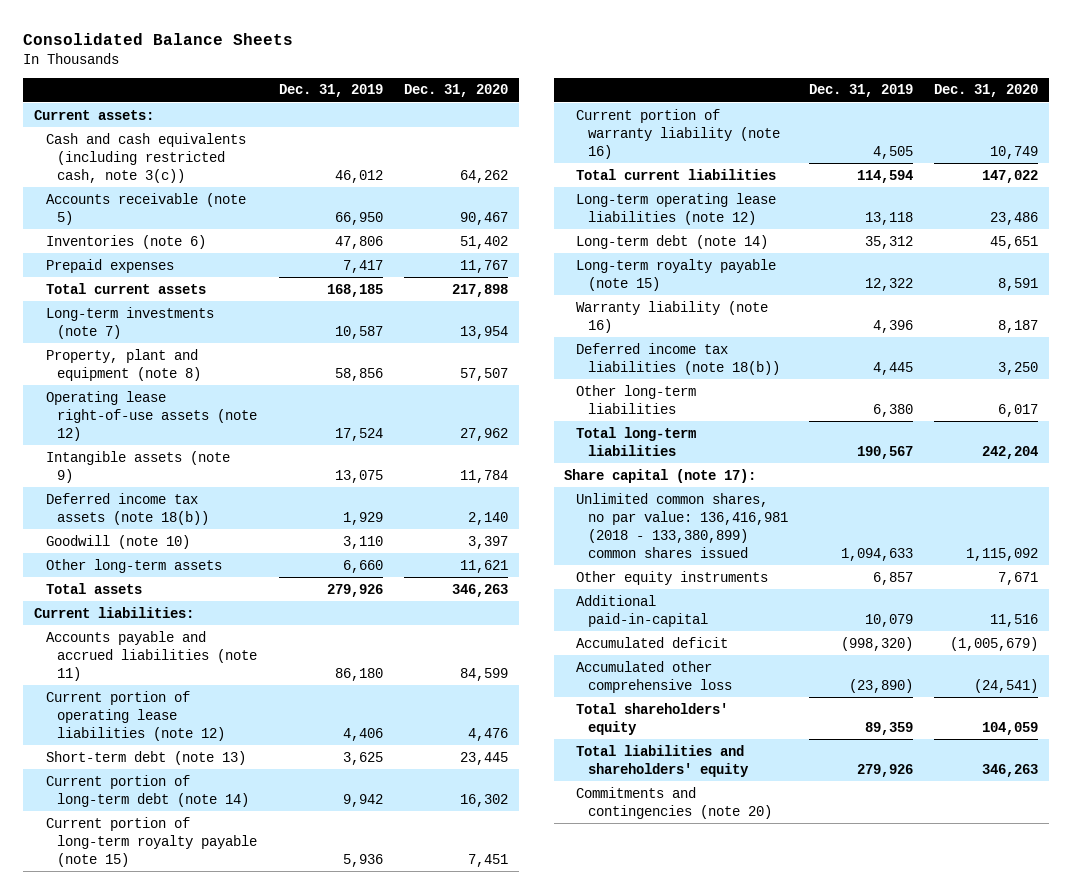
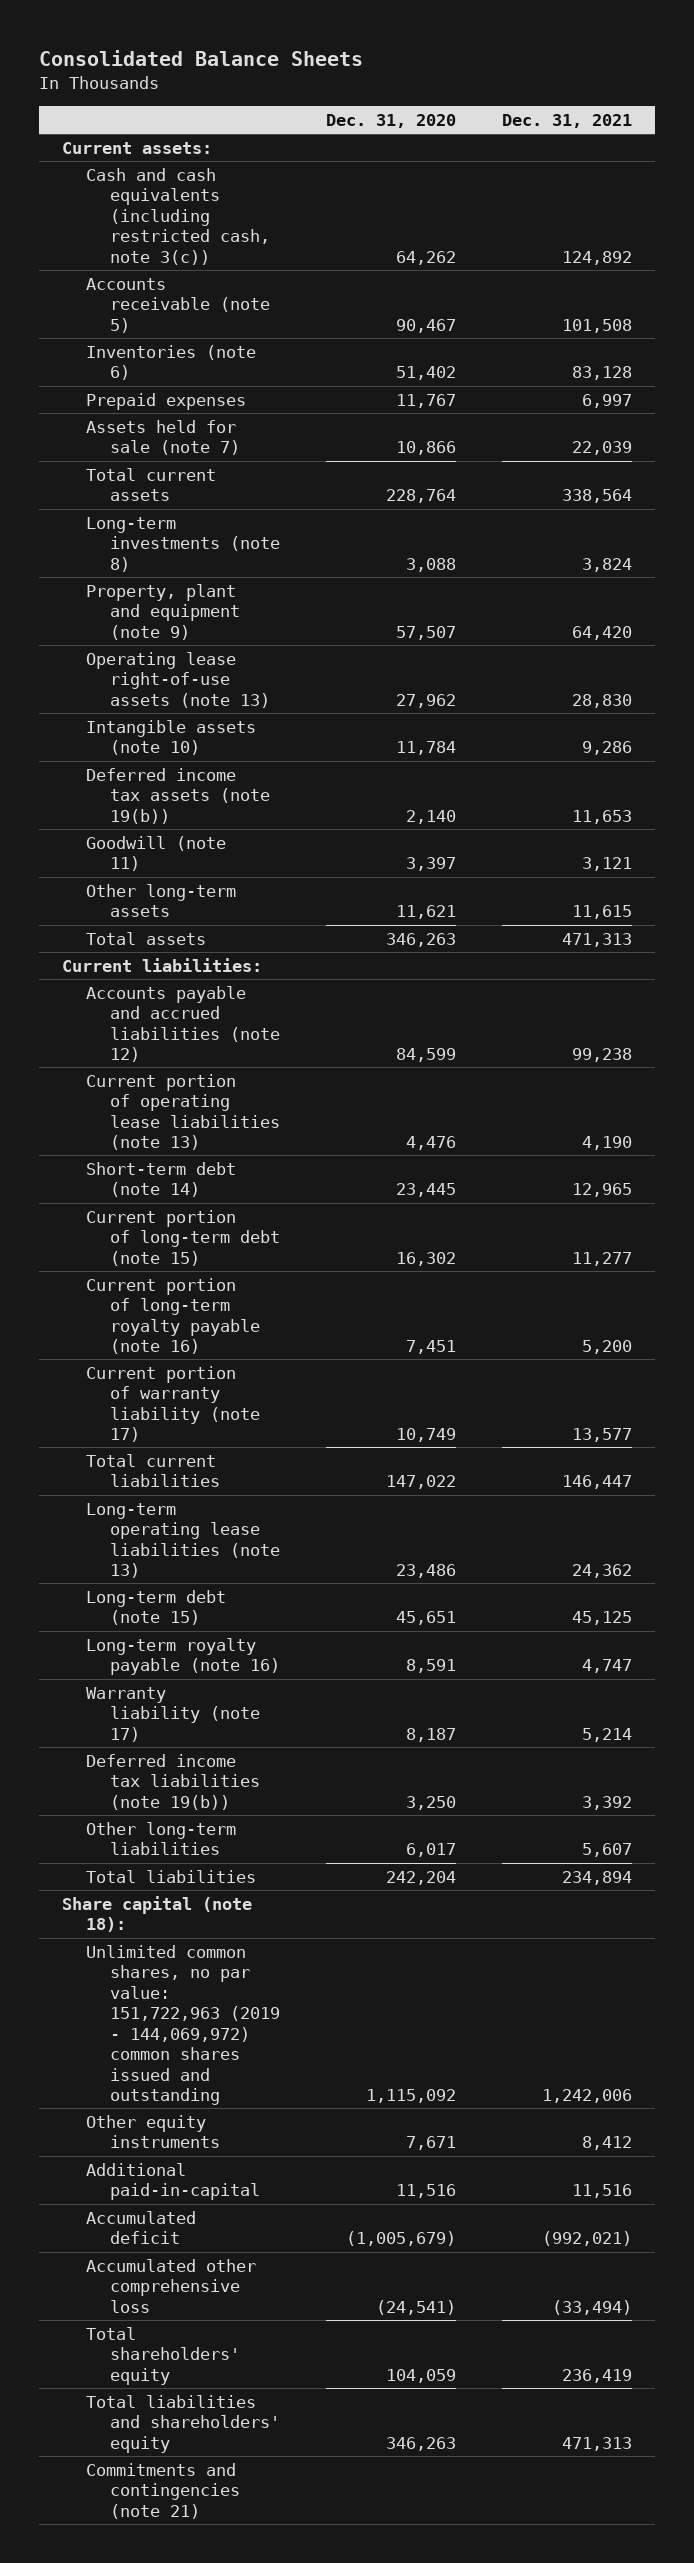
[278,84,383,98] Dec. 31, 2019 -> none
none -> [502,113,633,128] Dec. 31, 2021
none -> [85,419,240,456] Assets held for sale (note 7)
[451,283,508,297] 217,898 -> [385,489,456,504] 228,764
[45,306,214,339] Long-term investments (note 7) -> [85,516,280,572] Long-term investments (note 8)
[459,325,508,339] 13,954 -> [405,557,456,572] 3,088
[45,348,202,381] Property, plant and equipment (note 8) -> [85,583,240,640] Property, plant and equipment (note 9)
[45,390,258,441] Operating lease right-of-use assets (note 12) -> [85,651,270,708] Operating lease right-of-use assets (note 13)
[45,450,230,483] Intangible assets (note 9) -> [85,719,256,756] Intangible assets (note 10)
[45,492,210,525] Deferred income tax assets (note 18(b)) -> [85,767,270,824] Deferred income tax assets (note 19(b))
[45,534,190,549] Goodwill (note 10) -> [85,835,226,872] Goodwill (note 11)
[45,630,258,681] Accounts payable and accrued liabilities (note 11) -> [85,985,280,1063] Accounts payable and accrued liabilities (note 12)
[45,690,226,741] Current portion of operating lease liabilities (note 12) -> [85,1073,280,1151] Current portion of operating lease liabilities (note 13)
[45,750,246,765] Short-term debt (note 13) -> [85,1161,236,1198] Short-term debt (note 14)
[45,774,250,807] Current portion of long-term debt (note 14) -> [85,1209,280,1266] Current portion of long-term debt (note 15)
[45,816,258,867] Current portion of long-term royalty payable (note 15) -> [85,1277,260,1355] Current portion of long-term royalty payable (note 16)
[576,108,780,159] Current portion of warranty liability (note 16) -> [85,1365,260,1443] Current portion of warranty liability (note 17)
[576,192,777,225] Long-term operating lease liabilities (note 12) -> [85,1502,280,1579] Long-term operating lease liabilities (note 13)
[576,234,769,249] Long-term debt (note 14) -> [85,1589,226,1626] Long-term debt (note 15)
[576,258,777,291] Long-term royalty payable (note 15) -> [85,1637,280,1676] Long-term royalty payable (note 16)
[576,300,769,333] Warranty liability (note 16) -> [85,1686,260,1742] Warranty liability (note 17)
[576,342,780,375] Deferred income tax liabilities (note 18(b)) -> [85,1753,260,1810] Deferred income tax liabilities (note 19(b))
[576,426,697,456] Total long-term liabilities -> [85,1869,256,1883] Total liabilities
[564,468,757,483] Share capital (note 17): -> [62,1895,253,1933] Share capital (note 18):
[576,492,788,559] Unlimited common shares, no par value: 136,416,981 (2018 - 133,380,899) common shares issued -> [85,1944,280,2106] Unlimited common shares, no par value: 151,722,963 (2019 - 144,069,972) common shares issued and outstanding
[576,786,772,819] Commitments and contingencies (note 20) -> [85,2462,240,2519] Commitments and contingencies (note 21)

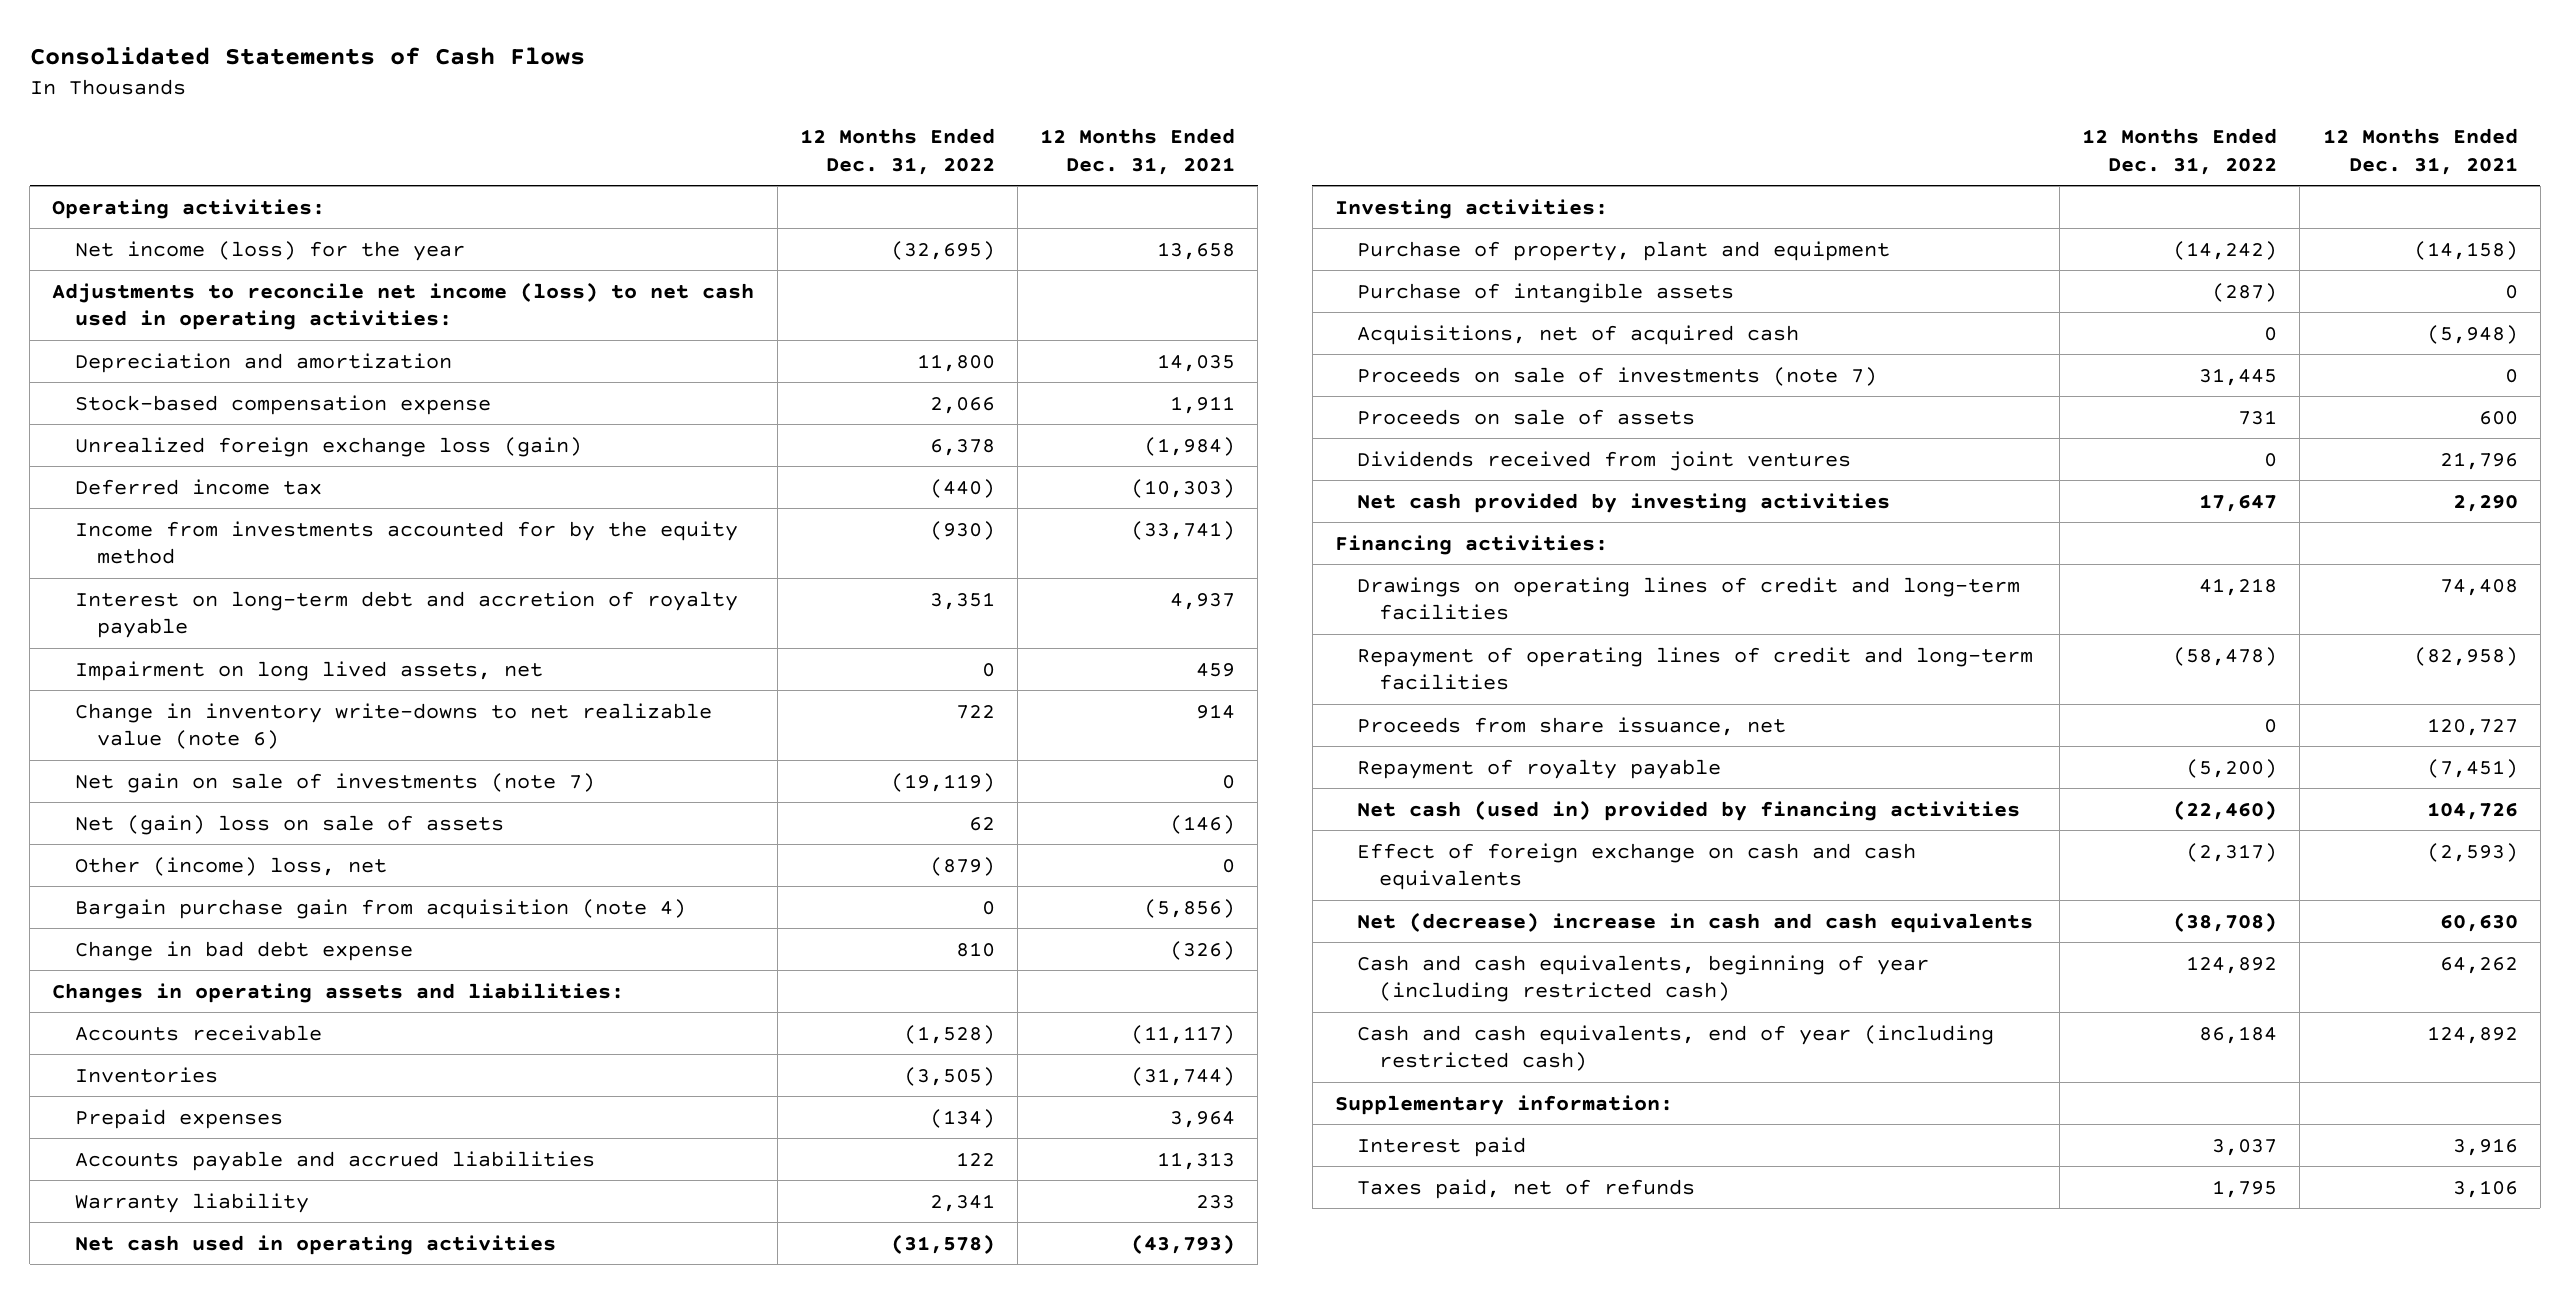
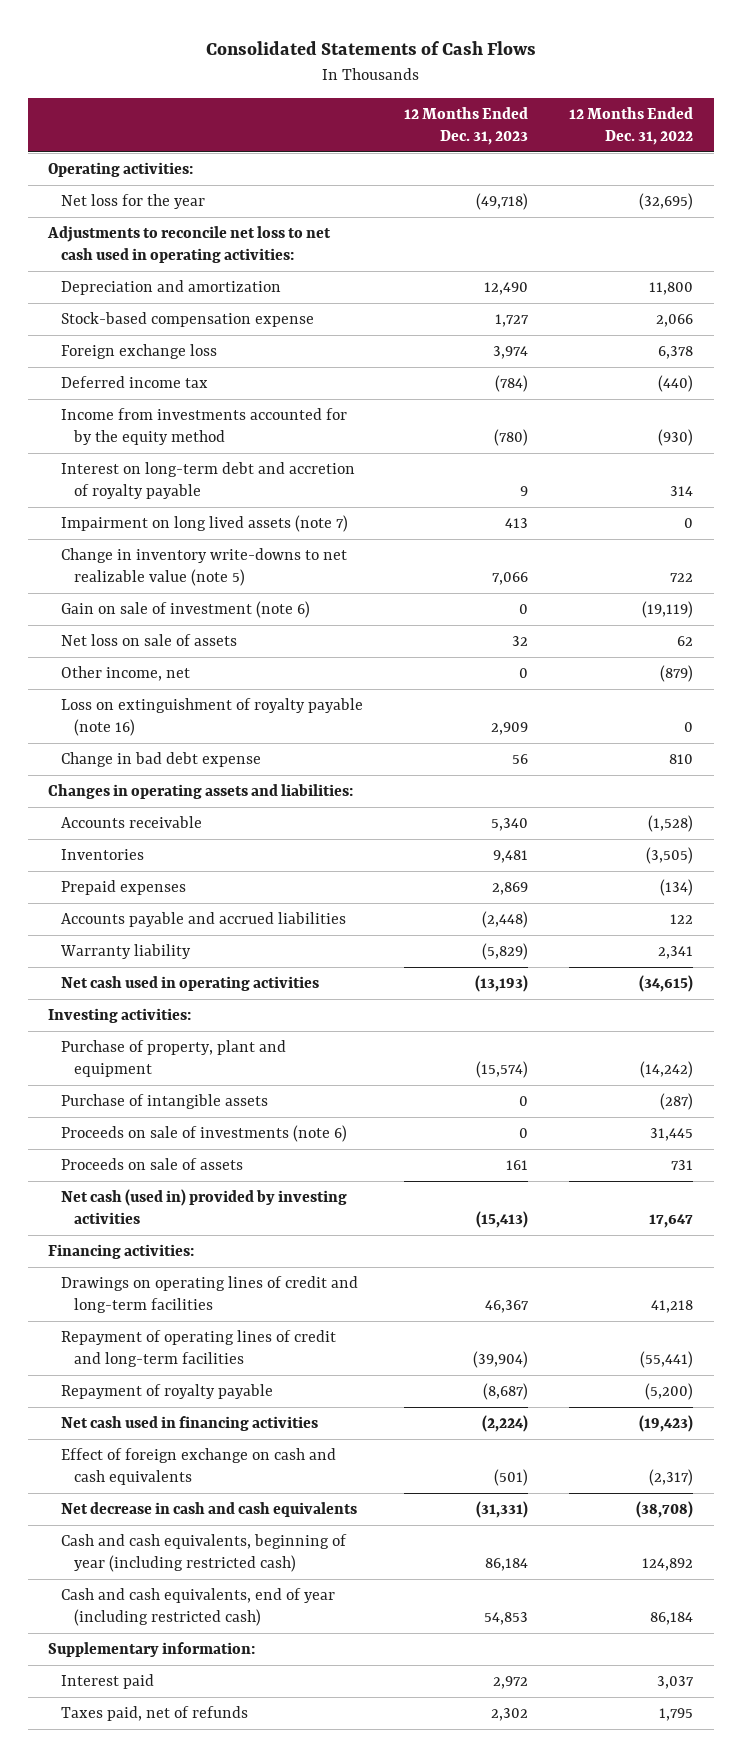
[1039,128,1235,175] 12 Months Ended Dec. 31, 2021 -> none
none -> [404,106,529,146] 12 Months Ended Dec. 31, 2023
[74,240,465,261] Net income (loss) for the year -> [61,194,206,210] Net loss for the year
[52,281,755,331] Adjustments to reconcile net income (loss) to net cash used in operating activities: -> [47,226,332,264] Adjustments to reconcile net loss to net cash used in operating activities:
[74,436,582,457] Unrealized foreign exchange loss (gain) -> [61,344,218,360] Foreign exchange loss
[74,898,686,919] Bargain purchase gain from acquisition (note 4) -> none
[929,591,995,610] 3,351 -> [670,486,694,497] 314
[74,660,543,681] Impairment on long lived assets, net -> [61,515,349,533] Impairment on long lived assets (note 7)
[74,702,712,750] Change in inventory write-downs to net realizable value (note 6) -> [61,548,348,587] Change in inventory write-downs to net realizable value (note 5)
[74,772,595,793] Net gain on sale of investments (note 7) -> [61,601,311,619] Gain on sale of investment (note 6)
[74,814,504,835] Net (gain) loss on sale of assets -> [61,634,238,647] Net loss on sale of assets
[74,856,387,876] Other (income) loss, net -> [61,666,191,682] Other income, net
none -> [61,698,364,737] Loss on extinguishment of royalty payable (note 16)
[890,1233,995,1254] (31,578) -> [639,975,694,993] (34,615)
[1357,324,1800,345] Acquisitions, net of acquired cash -> none
[1357,366,1878,386] Proceeds on sale of investments (note 7) -> [61,1125,348,1143] Proceeds on sale of investments (note 6)
[1357,450,1852,471] Dividends received from joint ventures -> none
[1357,492,1891,513] Net cash provided by investing activities -> [61,1189,348,1225] Net cash (used in) provided by investing activities
[1357,716,1787,736] Proceeds from share issuance, net -> none
[2173,646,2278,666] (58,478) -> [640,1351,694,1369] (55,441)
[1357,799,2021,821] Net cash (used in) provided by financing activities -> [61,1416,319,1432] Net cash used in financing activities
[2173,799,2278,820] (22,460) -> [639,1415,694,1433] (19,423)
[1357,911,2034,933] Net (decrease) increase in cash and cash equivalents -> [61,1502,358,1518] Net decrease in cash and cash equivalents

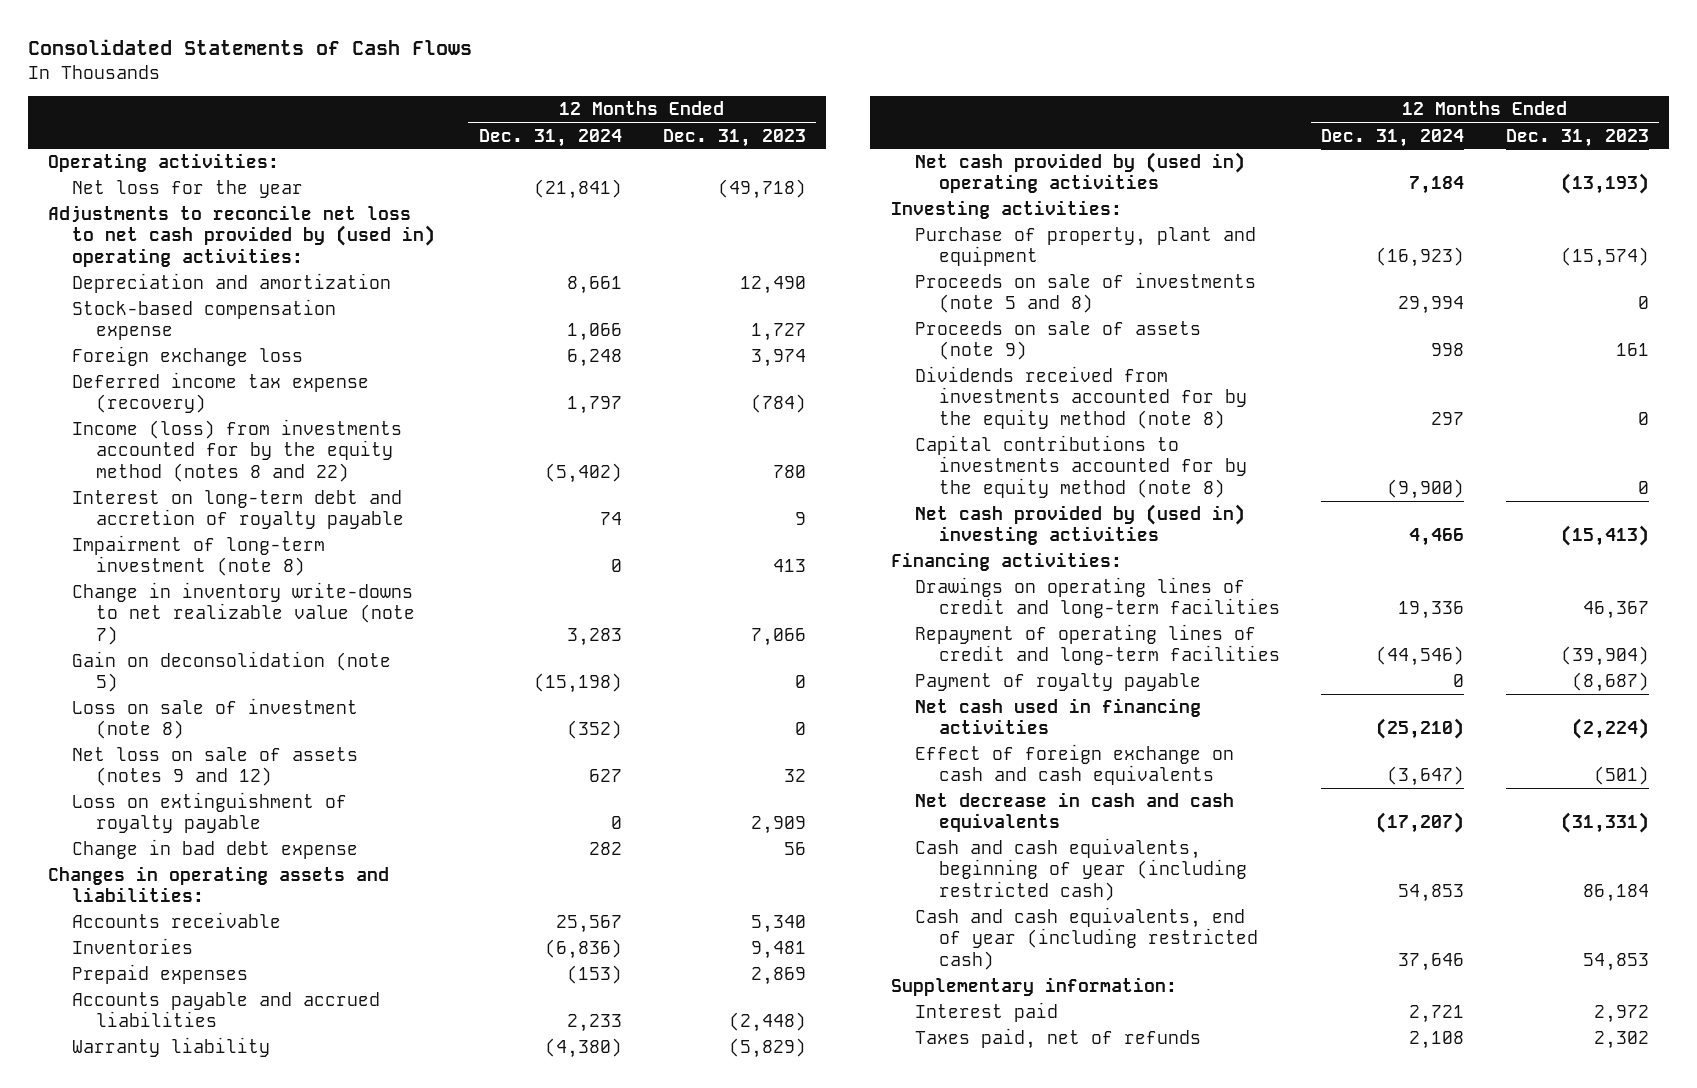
[569,106,694,146] 12 Months Ended Dec. 31, 2022 -> none
none -> [478,128,622,147] Dec. 31, 2024
[47,226,332,264] Adjustments to reconcile net loss to net cash used in operating activities: -> [48,205,436,267] Adjustments to reconcile net loss to net cash provided by (used in) operating activities:
[61,376,209,389] Deferred income tax -> [72,372,370,414] Deferred income tax expense (recovery)
[61,408,348,446] Income from investments accounted for by the equity method -> [72,419,403,482] Income (loss) from investments accounted for by the equity method (notes 8 and 22)
[494,429,529,447] (780) -> [772,464,806,478] 780
[61,666,191,682] Other income, net -> none
[61,515,349,533] Impairment on long lived assets (note 7) -> [72,535,326,577] Impairment of long-term investment (note 8)
[61,548,348,587] Change in inventory write-downs to net realizable value (note 5) -> [72,582,416,645] Change in inventory write-downs to net realizable value (note 7)
none -> [72,651,392,693] Gain on deconsolidation (note 5)
[61,601,311,619] Gain on sale of investment (note 6) -> [72,698,359,740] Loss on sale of investment (note 8)
[61,634,238,647] Net loss on sale of assets -> [72,747,359,787] Net loss on sale of assets (notes 9 and 12)
[61,698,364,737] Loss on extinguishment of royalty payable (note 16) -> [72,792,348,834] Loss on extinguishment of royalty payable
[61,976,320,992] Net cash used in operating activities -> [915,152,1246,194] Net cash provided by (used in) operating activities
[61,1094,269,1110] Purchase of intangible assets -> none
[61,1125,348,1143] Proceeds on sale of investments (note 6) -> [915,272,1257,314] Proceeds on sale of investments (note 5 and 8)
[61,1158,244,1171] Proceeds on sale of assets -> [915,321,1202,361] Proceeds on sale of assets (note 9)
none -> [915,366,1248,429] Dividends received from investments accounted for by the equity method (note 8)
none -> [915,435,1248,498] Capital contributions to investments accounted for by the equity method (note 8)
[61,1189,348,1225] Net cash (used in) provided by investing activities -> [915,504,1246,546] Net cash provided by (used in) investing activities
[61,1384,274,1400] Repayment of royalty payable -> [915,673,1202,692] Payment of royalty payable

